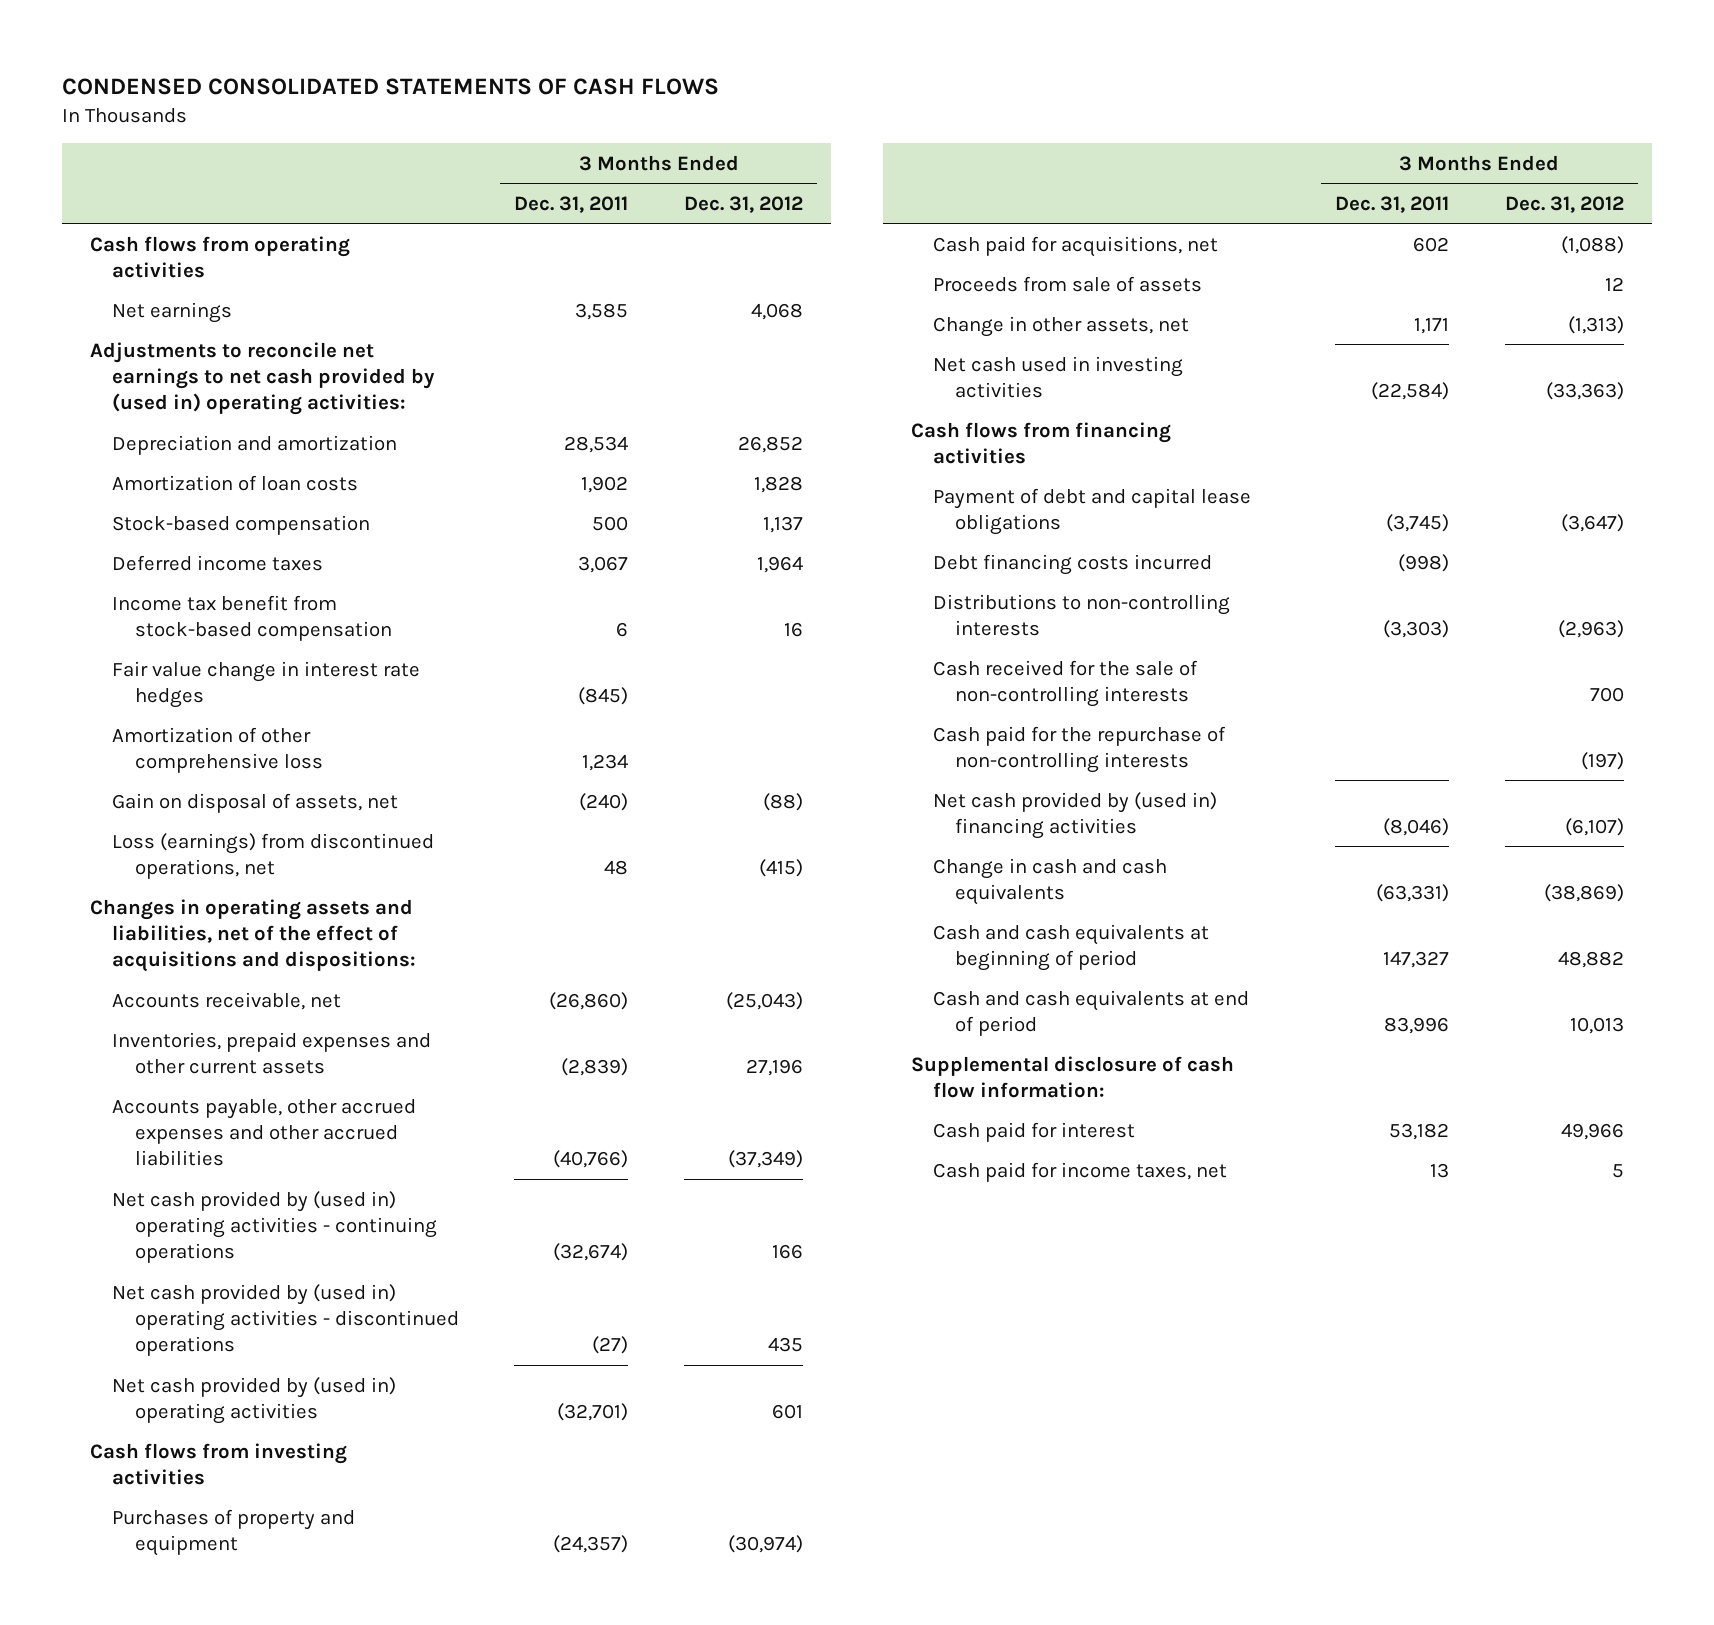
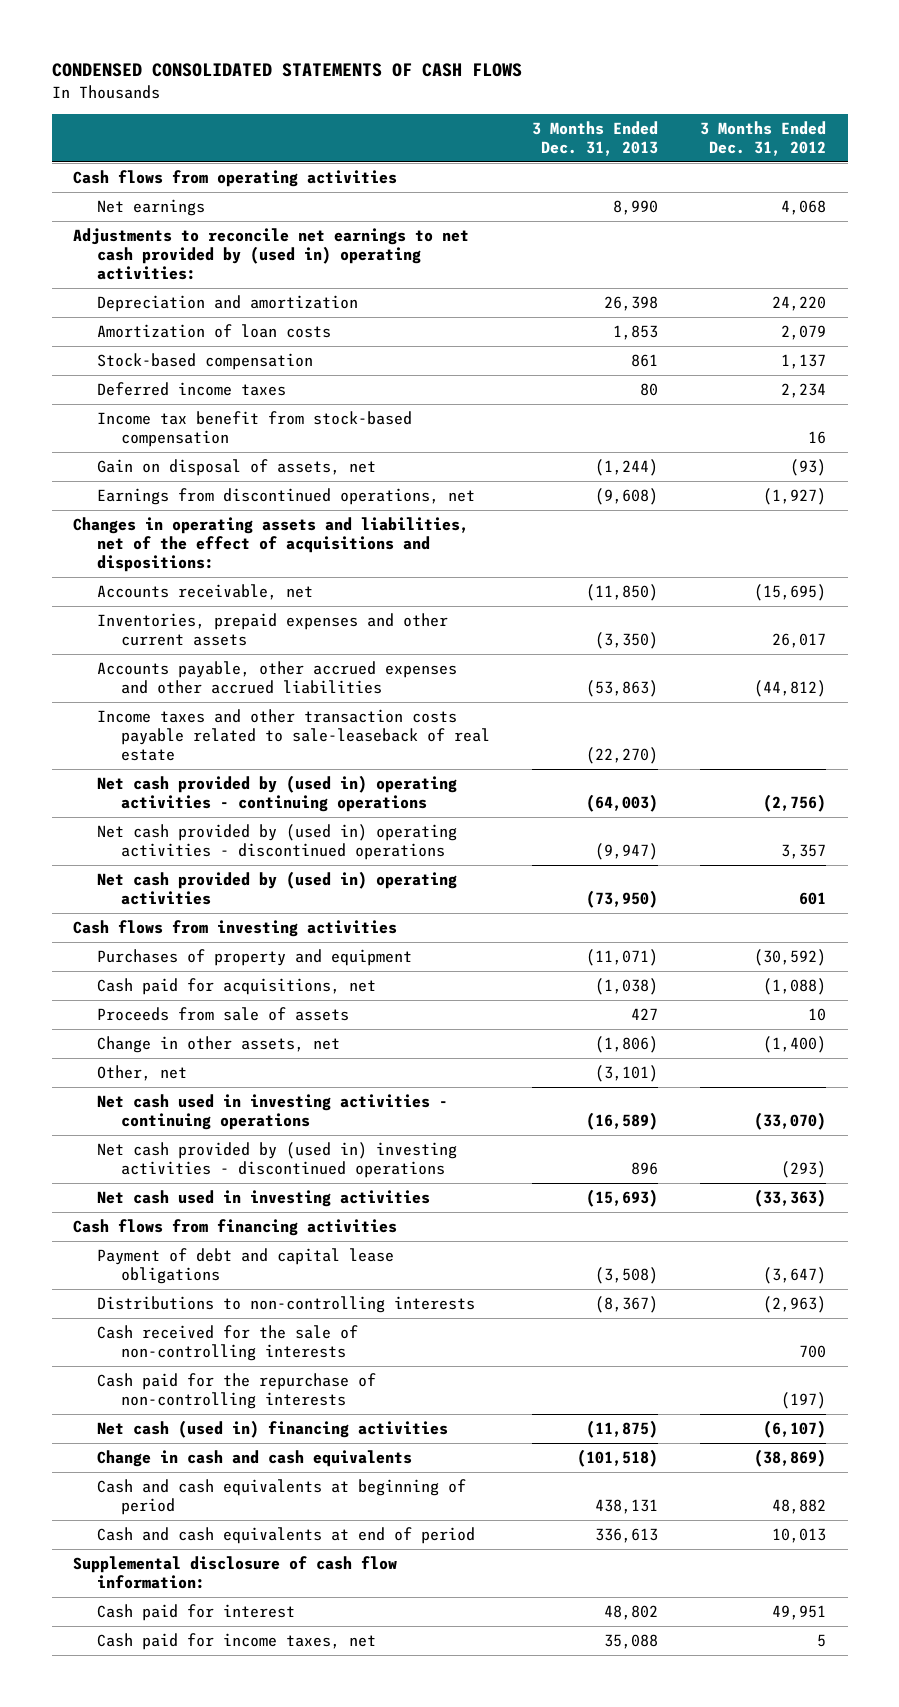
[514,195,629,213] Dec. 31, 2011 -> none
none -> [532,120,659,156] 3 Months Ended Dec. 31, 2013
[738,435,804,453] 26,852 -> [772,296,827,312] 24,220
[754,475,804,493] 1,828 -> [781,325,827,341] 2,079
[757,555,804,573] 1,964 -> [781,383,827,399] 2,234
[112,660,421,708] Fair value change in interest rate hedges -> none
[112,726,323,773] Amortization of other comprehensive loss -> none
[763,792,804,811] (88) -> [790,459,827,477] (93)
[112,832,435,879] Loss (earnings) from discontinued operations, net -> [96,488,475,506] Earnings from discontinued operations, net
[759,858,804,877] (415) -> [763,488,827,506] (1,927)
[726,991,804,1010] (25,043) -> [754,584,827,602] (15,695)
[746,1058,804,1076] 27,196 -> [772,633,827,649] 26,017
[728,1150,804,1169] (37,349) -> [754,680,827,698] (44,812)
none -> [96,709,490,762] Income taxes and other transaction costs payable related to sale-leaseback of real estate
[772,1244,804,1260] 166 -> [763,794,827,813] (2,756)
[768,1337,804,1353] 435 -> [781,844,827,860] 3,357
[728,1534,804,1553] (30,974) -> [754,949,827,967] (30,592)
[1604,276,1624,291] 12 -> [808,1008,827,1022] 10
[1567,315,1624,334] (1,313) -> [763,1036,827,1054] (1,400)
none -> [96,1065,187,1082] Other, net
none -> [96,1094,448,1131] Net cash used in investing activities - continuing operations
none -> [96,1142,457,1179] Net cash provided by (used in) investing activities - discontinued operations
[932,553,1212,575] Debt financing costs incurred -> none
[932,791,1217,839] Net cash provided by (used in) financing activities -> [96,1420,448,1439] Net cash (used in) financing activities
[1560,1122,1624,1140] 49,966 -> [772,1605,827,1621] 49,951

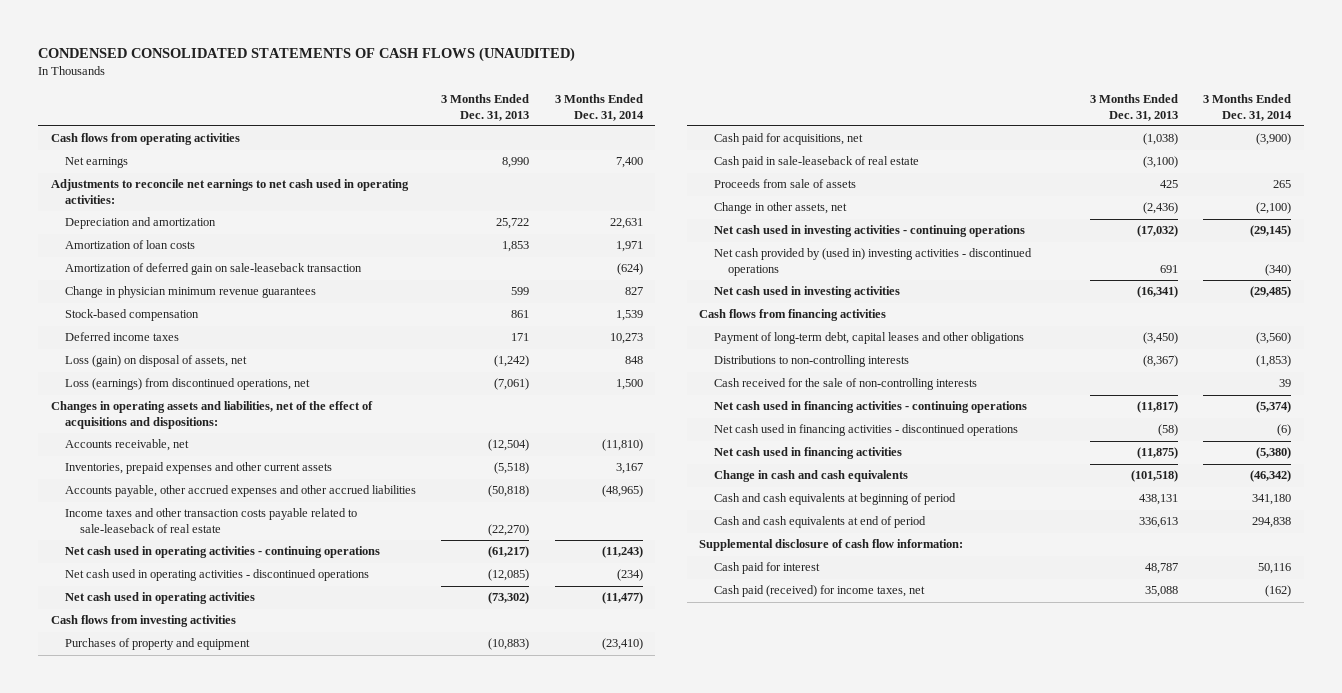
[51,63,522,78] CONDENSED CONSOLIDATED STATEMENTS OF CASH FLOWS -> [38,46,576,62] CONDENSED CONSOLIDATED STATEMENTS OF CASH FLOWS (UNAUDITED)
[700,120,827,156] 3 Months Ended Dec. 31, 2012 -> none
none -> [554,93,644,121] 3 Months Ended Dec. 31, 2014
[73,228,470,281] Adjustments to reconcile net earnings to net cash provided by (used in) operating activities: -> [50,179,409,204] Adjustments to reconcile net earnings to net cash used in operating activities:
[604,296,659,312] 26,398 -> [496,218,530,230] 25,722
none -> [65,263,363,276] Amortization of deferred gain on sale-leaseback transaction
none -> [65,286,317,299] Change in physician minimum revenue guarantees
[96,411,412,448] Income tax benefit from stock-based compensation -> none
[640,383,659,397] 80 -> [511,333,530,342] 171
[96,459,376,477] Gain on disposal of assets, net -> [65,355,248,368] Loss (gain) on disposal of assets, net
[595,459,659,477] (1,244) -> [494,355,530,368] (1,242)
[96,488,475,506] Earnings from discontinued operations, net -> [65,378,311,391] Loss (earnings) from discontinued operations, net
[595,488,659,506] (9,608) -> [494,378,530,391] (7,061)
[586,584,659,602] (11,850) -> [488,439,530,452] (12,504)
[595,632,659,650] (3,350) -> [494,462,530,475] (5,518)
[586,680,659,698] (53,863) -> [488,485,530,498] (50,818)
[96,775,457,813] Net cash provided by (used in) operating activities - continuing operations -> [65,546,381,559] Net cash used in operating activities - continuing operations
[586,794,659,813] (64,003) -> [488,546,530,559] (61,217)
[96,824,457,861] Net cash provided by (used in) operating activities - discontinued operations -> [65,569,370,582] Net cash used in operating activities - discontinued operations
[595,843,659,861] (9,947) -> [488,569,530,582] (12,085)
[96,871,457,906] Net cash provided by (used in) operating activities -> [65,592,256,605] Net cash used in operating activities
[586,890,659,909] (73,950) -> [488,592,530,605] (73,302)
[586,949,659,967] (11,071) -> [488,638,530,651] (10,883)
[96,1065,187,1082] Other, net -> none
none -> [713,156,919,169] Cash paid in sale-leaseback of real estate
[631,1008,659,1021] 427 -> [1159,180,1178,189] 425
[595,1036,659,1054] (1,806) -> [1142,202,1178,215] (2,436)
[586,1112,659,1131] (16,589) -> [1136,225,1178,238] (17,032)
[631,1162,659,1176] 896 -> [1159,264,1178,273] 691
[586,1189,659,1208] (15,693) -> [1136,286,1178,299] (16,341)
[96,1248,394,1285] Payment of debt and capital lease obligations -> [713,332,1024,345] Payment of long-term debt, capital leases and other obligations
[595,1267,659,1285] (3,508) -> [1142,332,1178,345] (3,450)
[96,1373,376,1410] Cash paid for the repurchase of non-controlling interests -> none
none -> [713,401,1027,414] Net cash used in financing activities - continuing operations
none -> [713,424,1018,437] Net cash used in financing activities - discontinued operations
[96,1420,448,1439] Net cash (used in) financing activities -> [713,447,902,460] Net cash used in financing activities
[604,1605,659,1621] 48,802 -> [1144,563,1178,575] 48,787
[96,1633,376,1651] Cash paid for income taxes, net -> [713,585,925,598] Cash paid (received) for income taxes, net

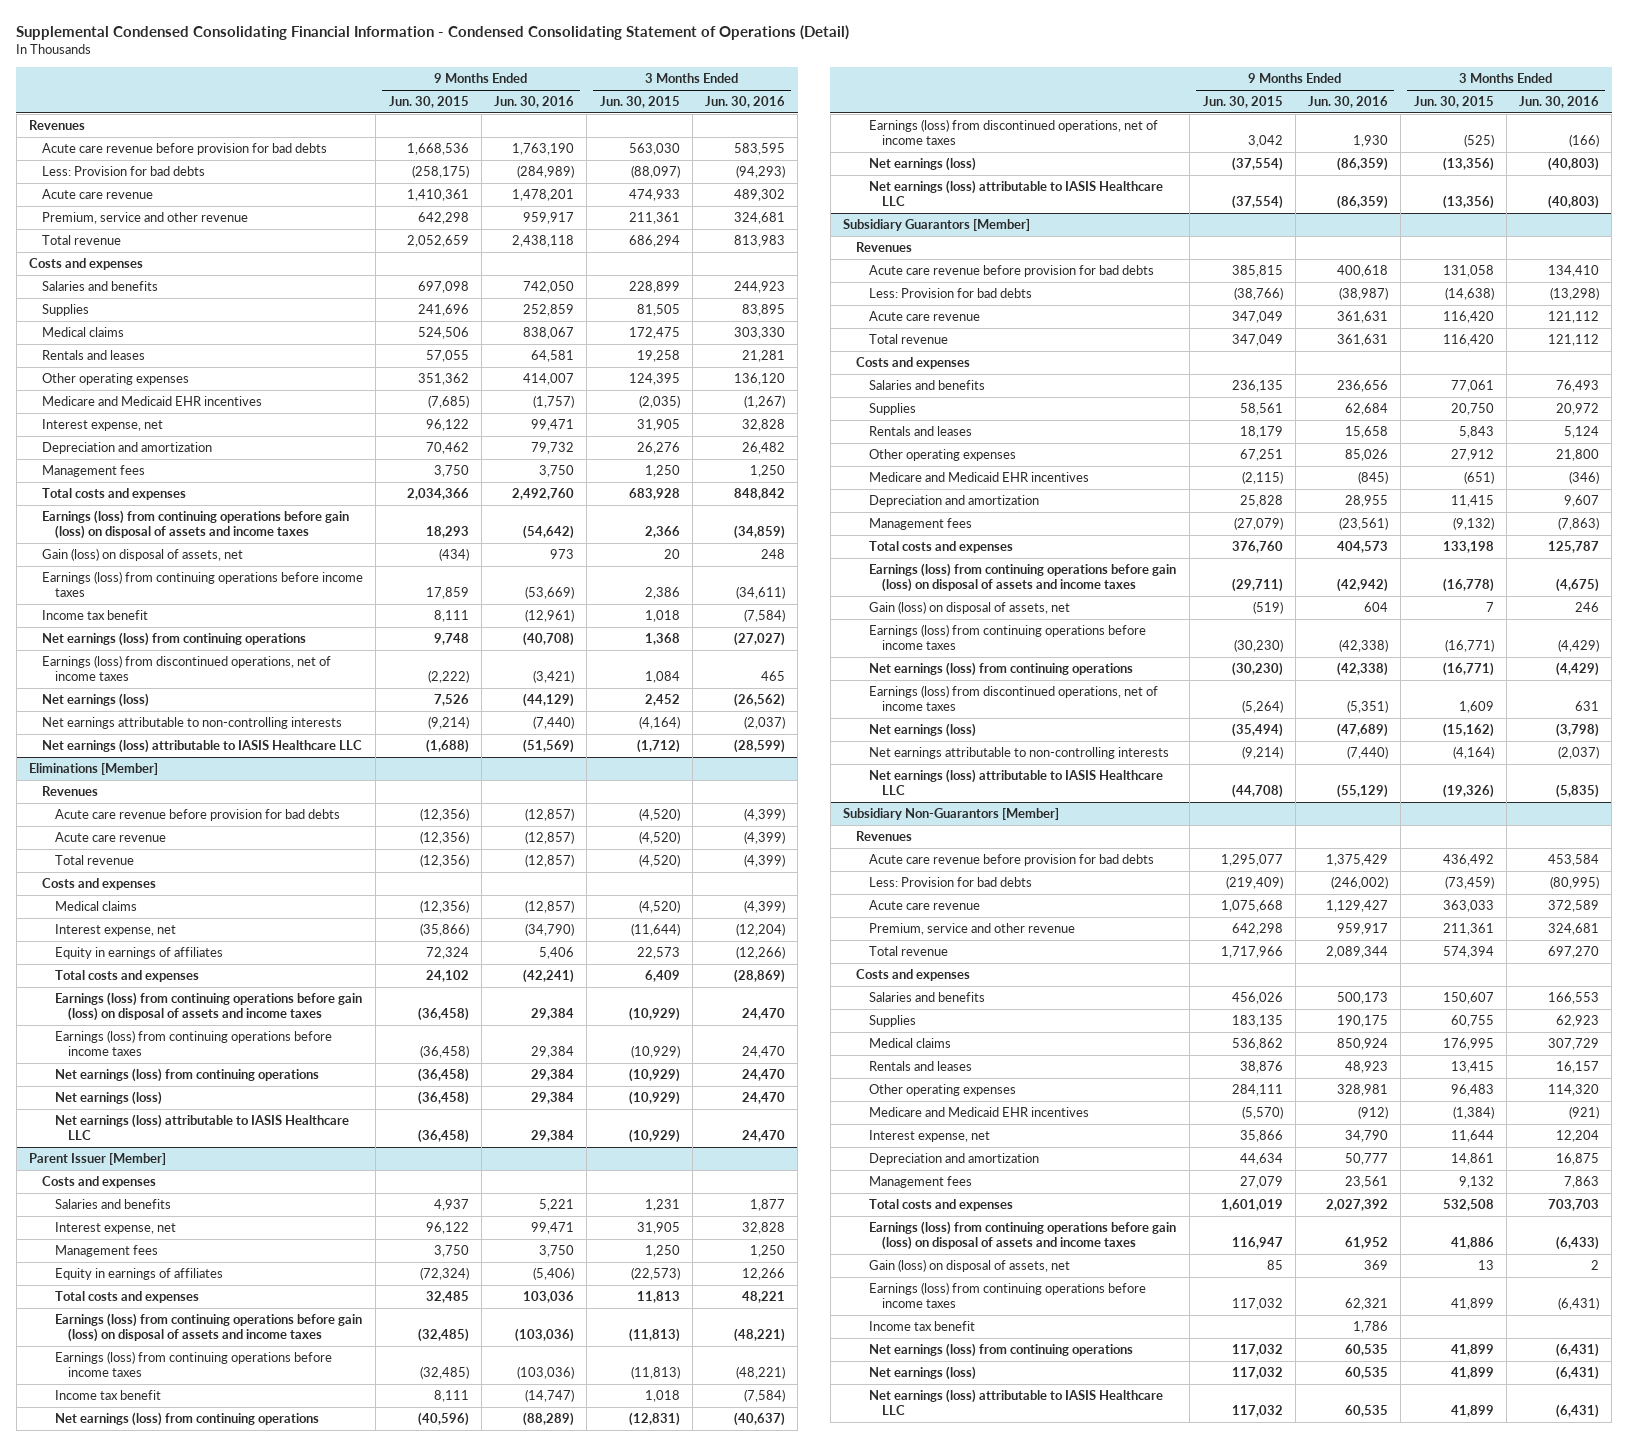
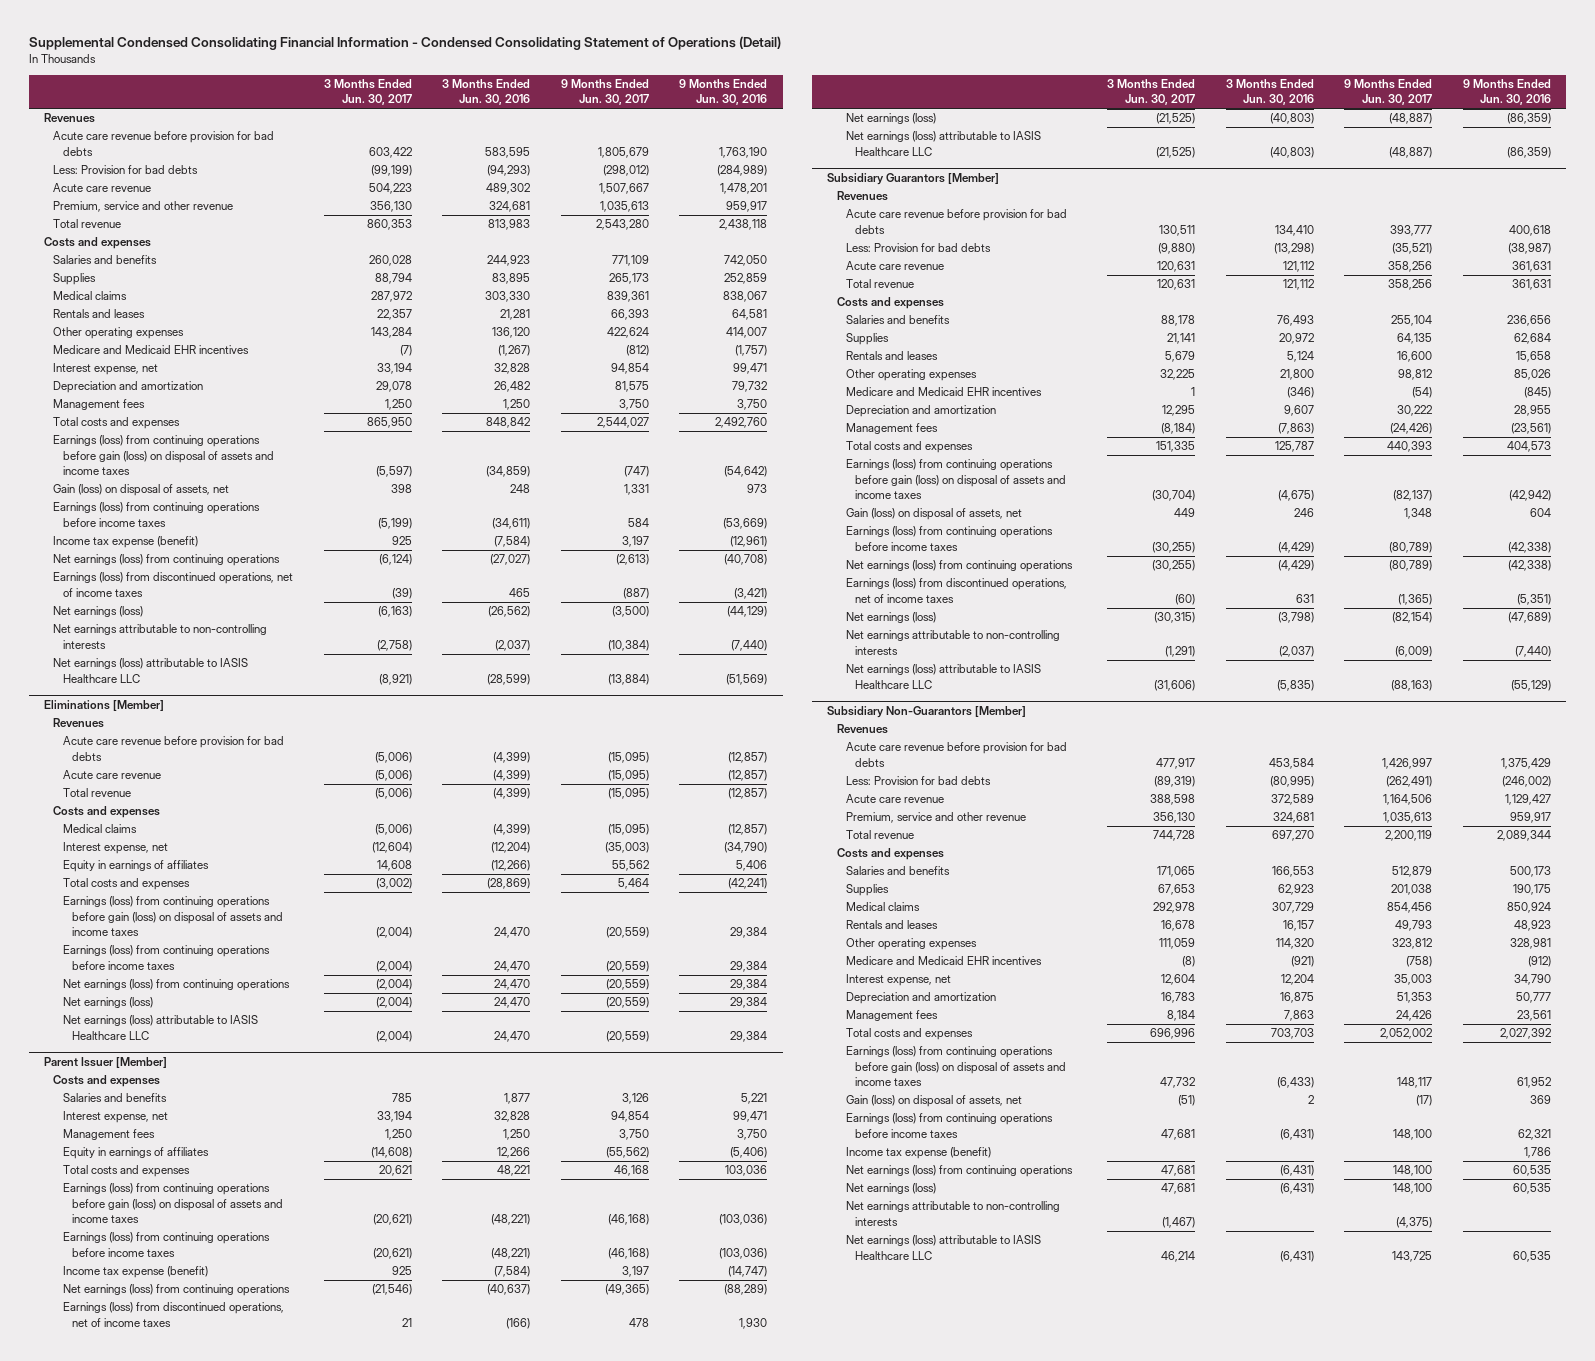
[388,96,469,109] Jun. 30, 2015 -> none
[599,96,680,109] Jun. 30, 2015 -> none
none -> [323,79,412,106] 3 Months Ended Jun. 30, 2017
none -> [560,79,649,106] 9 Months Ended Jun. 30, 2017
[42,610,149,621] Income tax benefit -> [53,536,199,549] Income tax expense (benefit)
[54,1390,161,1401] Income tax benefit -> [62,1266,208,1279] Income tax expense (benefit)
[868,1321,975,1332] Income tax benefit -> [845,1147,991,1160] Income tax expense (benefit)
none -> [845,1201,1060,1226] Net earnings attributable to non-controlling interests

